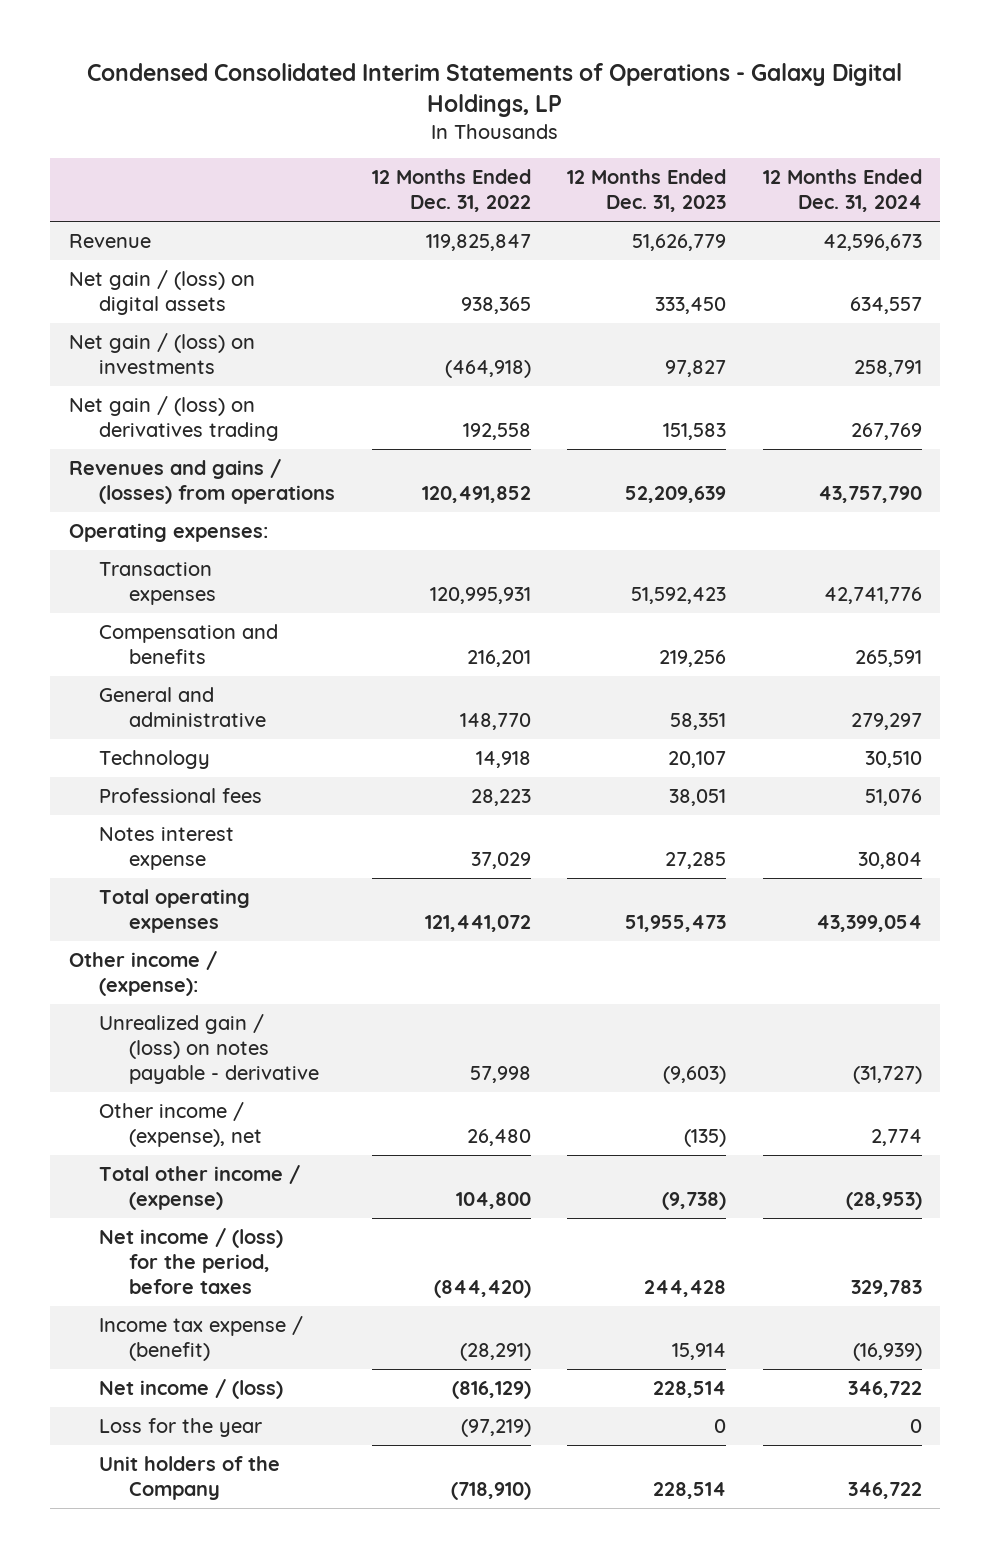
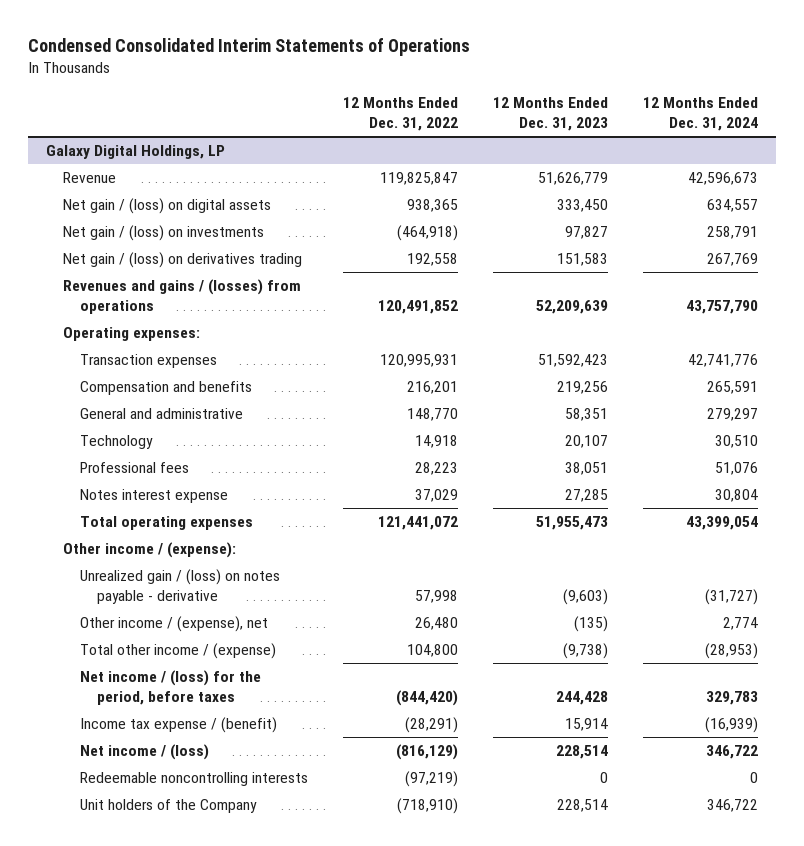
[87,63,903,117] Condensed Consolidated Interim Statements of Operations - Galaxy Digital Holdings, LP -> [28,38,471,57] Condensed Consolidated Interim Statements of Operations
none -> [45,145,225,160] Galaxy Digital Holdings, LP
[99,1417,263,1437] Loss for the year -> [80,772,309,787] Redeemable noncontrolling interests

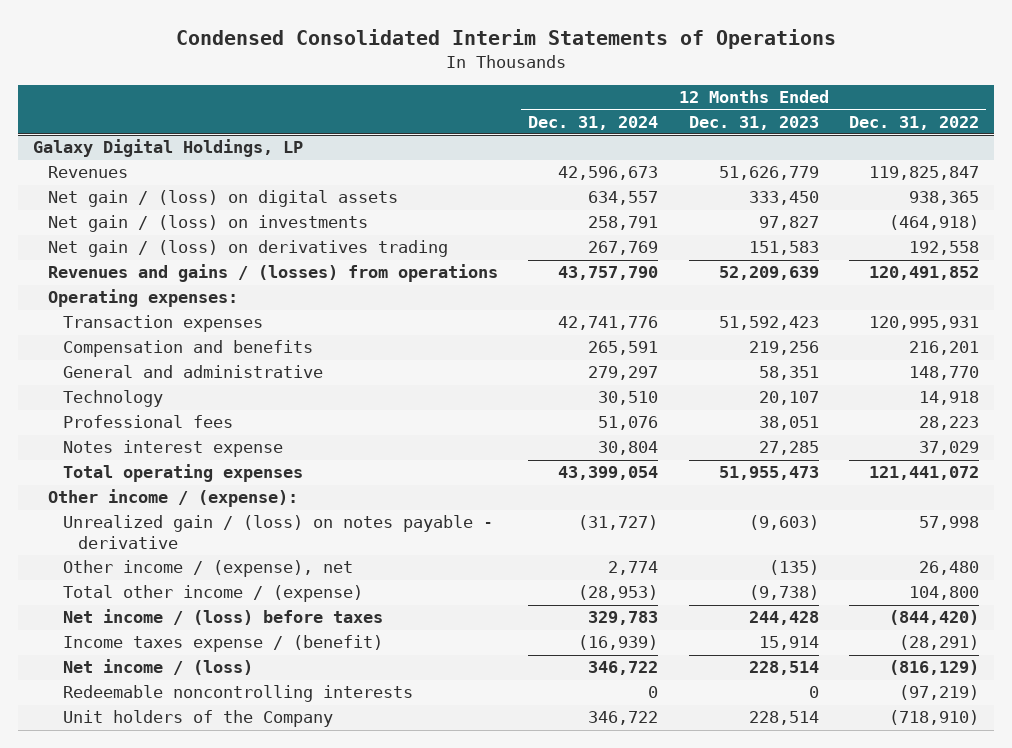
[62,172,116,184] Revenue -> [48,166,129,179] Revenues
[80,670,262,706] Net income / (loss) for the period, before taxes -> [63,609,384,626] Net income / (loss) before taxes
[80,717,278,734] Income tax expense / (benefit) -> [63,635,384,653] Income taxes expense / (benefit)

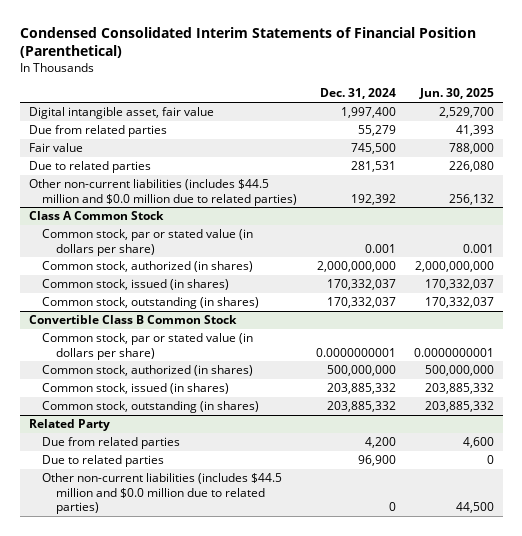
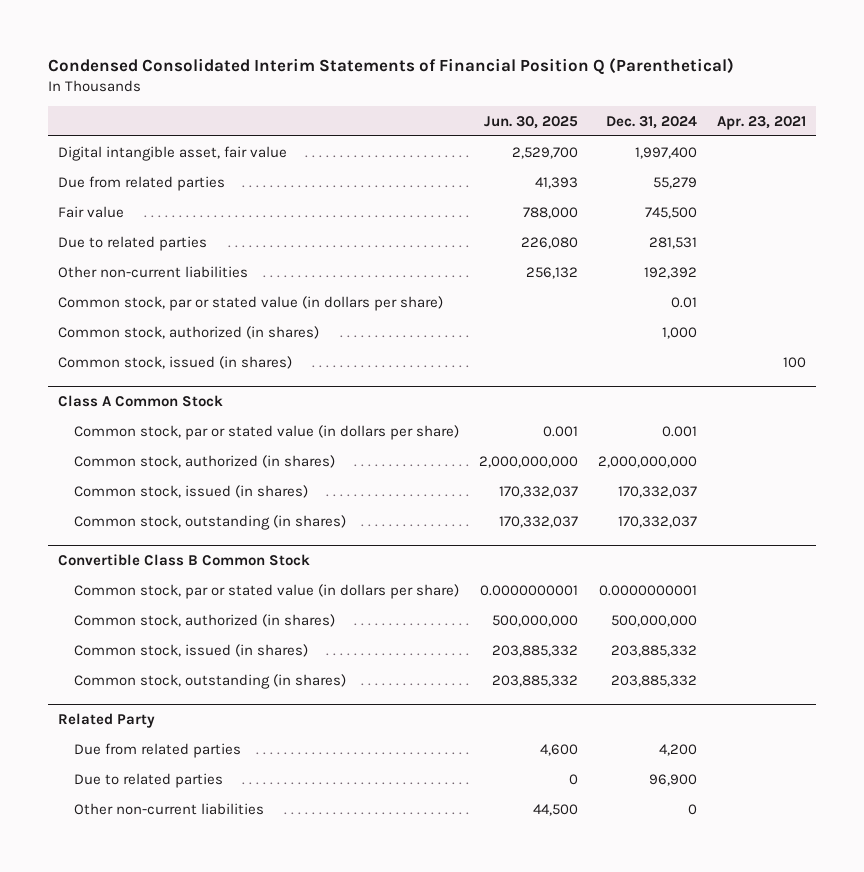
[19,26,476,59] Condensed Consolidated Interim Statements of Financial Position (Parenthetical) -> [48,58,735,76] Condensed Consolidated Interim Statements of Financial Position Q (Parenthetical)
none -> [716,115,806,130] Apr. 23, 2021
[28,179,298,206] Other non-current liabilities (includes $44.5 million and $0.0 million due to related parties) -> [58,265,249,278] Other non-current liabilities
none -> [58,295,444,311] Common stock, par or stated value (in dollars per share)
none -> [58,325,320,339] Common stock, authorized (in shares)
none -> [58,355,293,369] Common stock, issued (in shares)
[42,473,283,515] Other non-current liabilities (includes $44.5 million and $0.0 million due to related parties) -> [73,802,264,815] Other non-current liabilities

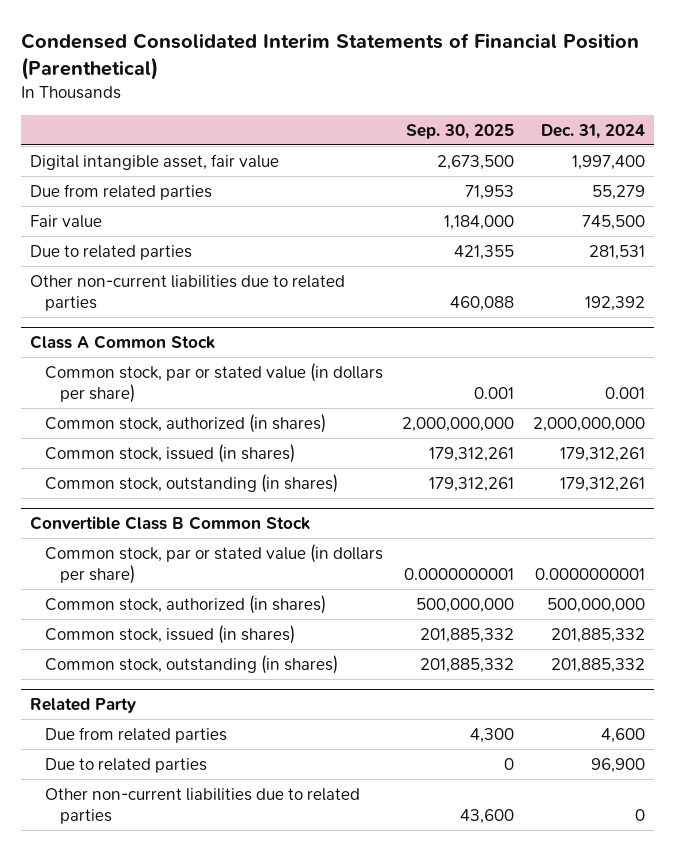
[48,58,735,76] Condensed Consolidated Interim Statements of Financial Position Q (Parenthetical) -> [21,32,640,80] Condensed Consolidated Interim Statements of Financial Position (Parenthetical)
[483,115,578,129] Jun. 30, 2025 -> none
[716,115,806,130] Apr. 23, 2021 -> none
none -> [405,123,514,139] Sep. 30, 2025
[58,295,444,311] Common stock, par or stated value (in dollars per share) -> none
[58,325,320,339] Common stock, authorized (in shares) -> none
[58,355,293,369] Common stock, issued (in shares) -> none
[58,265,249,278] Other non-current liabilities -> [30,274,346,311] Other non-current liabilities due to related parties
[617,485,697,498] 170,332,037 -> [559,446,645,462] 179,312,261
[617,515,697,528] 170,332,037 -> [559,476,645,492] 179,312,261
[610,644,697,657] 203,885,332 -> [550,627,645,643] 201,885,332
[610,674,697,687] 203,885,332 -> [550,657,645,673] 201,885,332
[658,743,697,756] 4,200 -> [600,727,645,743] 4,600
[73,802,264,815] Other non-current liabilities -> [45,787,361,824] Other non-current liabilities due to related parties

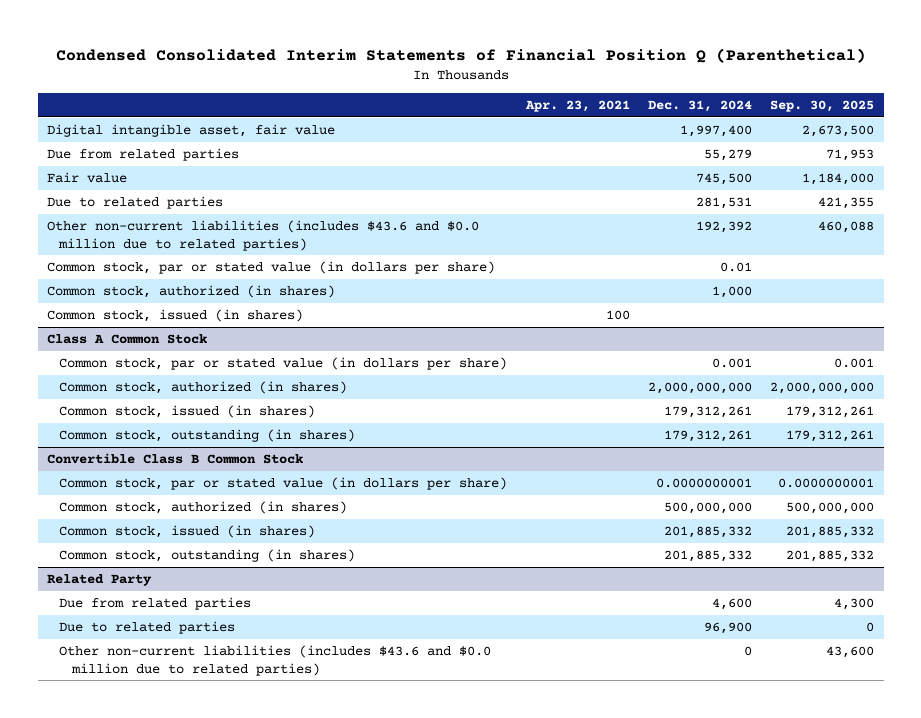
[21,32,640,80] Condensed Consolidated Interim Statements of Financial Position (Parenthetical) -> [55,47,866,63] Condensed Consolidated Interim Statements of Financial Position Q (Parenthetical)
none -> [524,100,630,113] Apr. 23, 2021
[30,274,346,311] Other non-current liabilities due to related parties -> [46,219,479,251] Other non-current liabilities (includes $43.6 and $0.0 million due to related parties)
none -> [46,260,495,274] Common stock, par or stated value (in dollars per share)
none -> [46,284,335,298] Common stock, authorized (in shares)
none -> [46,308,303,322] Common stock, issued (in shares)
[45,787,361,824] Other non-current liabilities due to related parties -> [59,644,492,676] Other non-current liabilities (includes $43.6 and $0.0 million due to related parties)

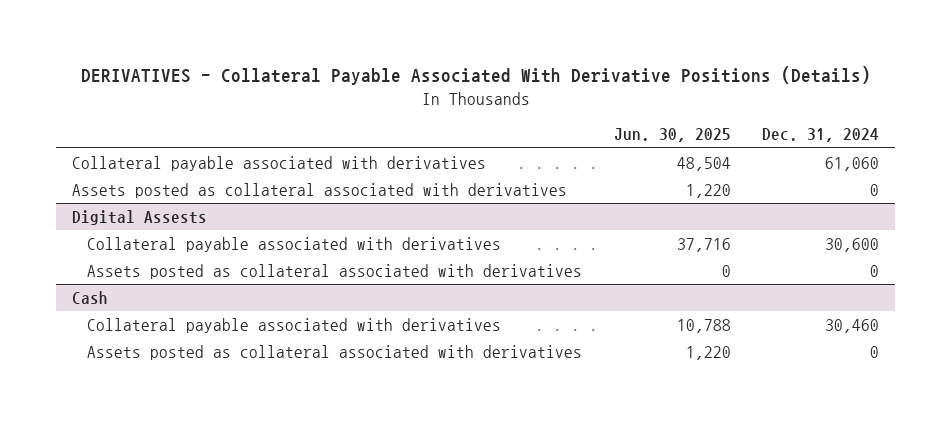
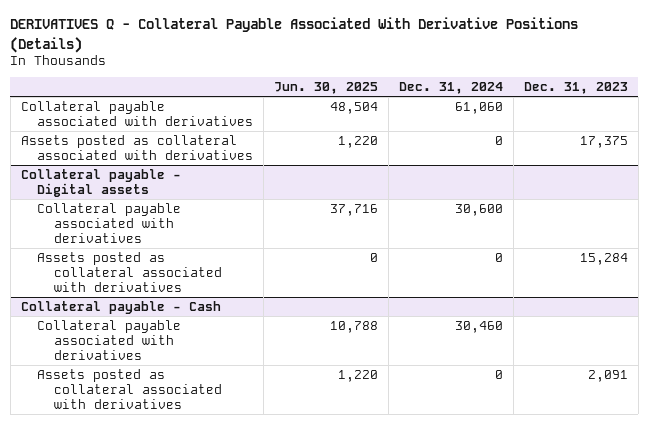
[80,66,871,86] DERIVATIVES - Collateral Payable Associated With Derivative Positions (Details) -> [10,17,579,53] DERIVATIVES Q - Collateral Payable Associated With Derivative Positions (Details)
none -> [523,82,628,95] Dec. 31, 2023
[71,209,207,225] Digital Assests -> [20,168,181,197] Collateral payable - Digital assets
[71,290,108,304] Cash -> [20,300,221,314] Collateral payable - Cash

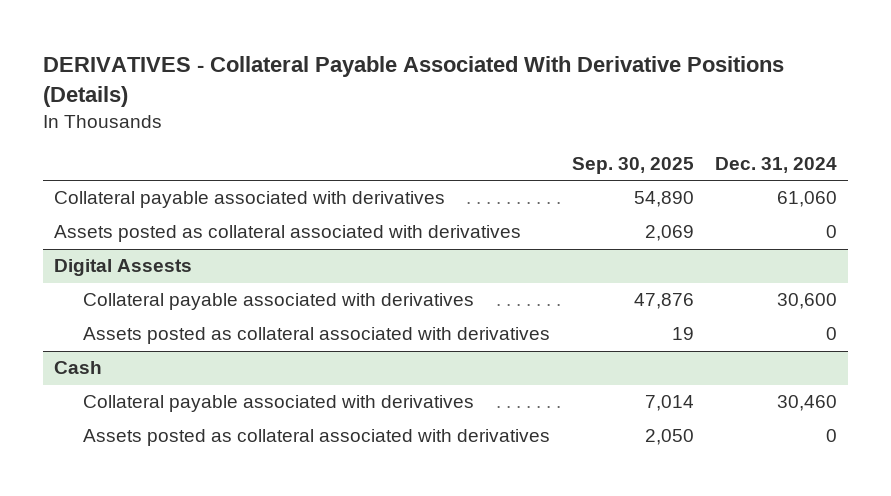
[10,17,579,53] DERIVATIVES Q - Collateral Payable Associated With Derivative Positions (Details) -> [42,56,784,107] DERIVATIVES - Collateral Payable Associated With Derivative Positions (Details)
[274,82,379,95] Jun. 30, 2025 -> none
[523,82,628,95] Dec. 31, 2023 -> none
none -> [571,157,694,175] Sep. 30, 2025
[20,168,181,197] Collateral payable - Digital assets -> [53,259,192,277] Digital Assests
[20,300,221,314] Collateral payable - Cash -> [53,361,102,375] Cash

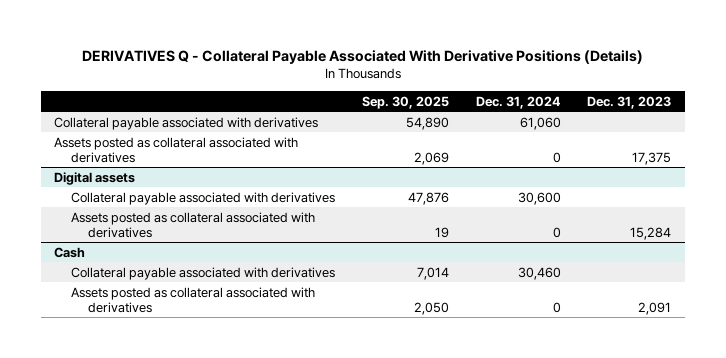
[42,56,784,107] DERIVATIVES - Collateral Payable Associated With Derivative Positions (Details) -> [81,49,643,64] DERIVATIVES Q - Collateral Payable Associated With Derivative Positions (Details)
none -> [587,95,672,109] Dec. 31, 2023
[53,259,192,277] Digital Assests -> [54,171,136,185] Digital assets

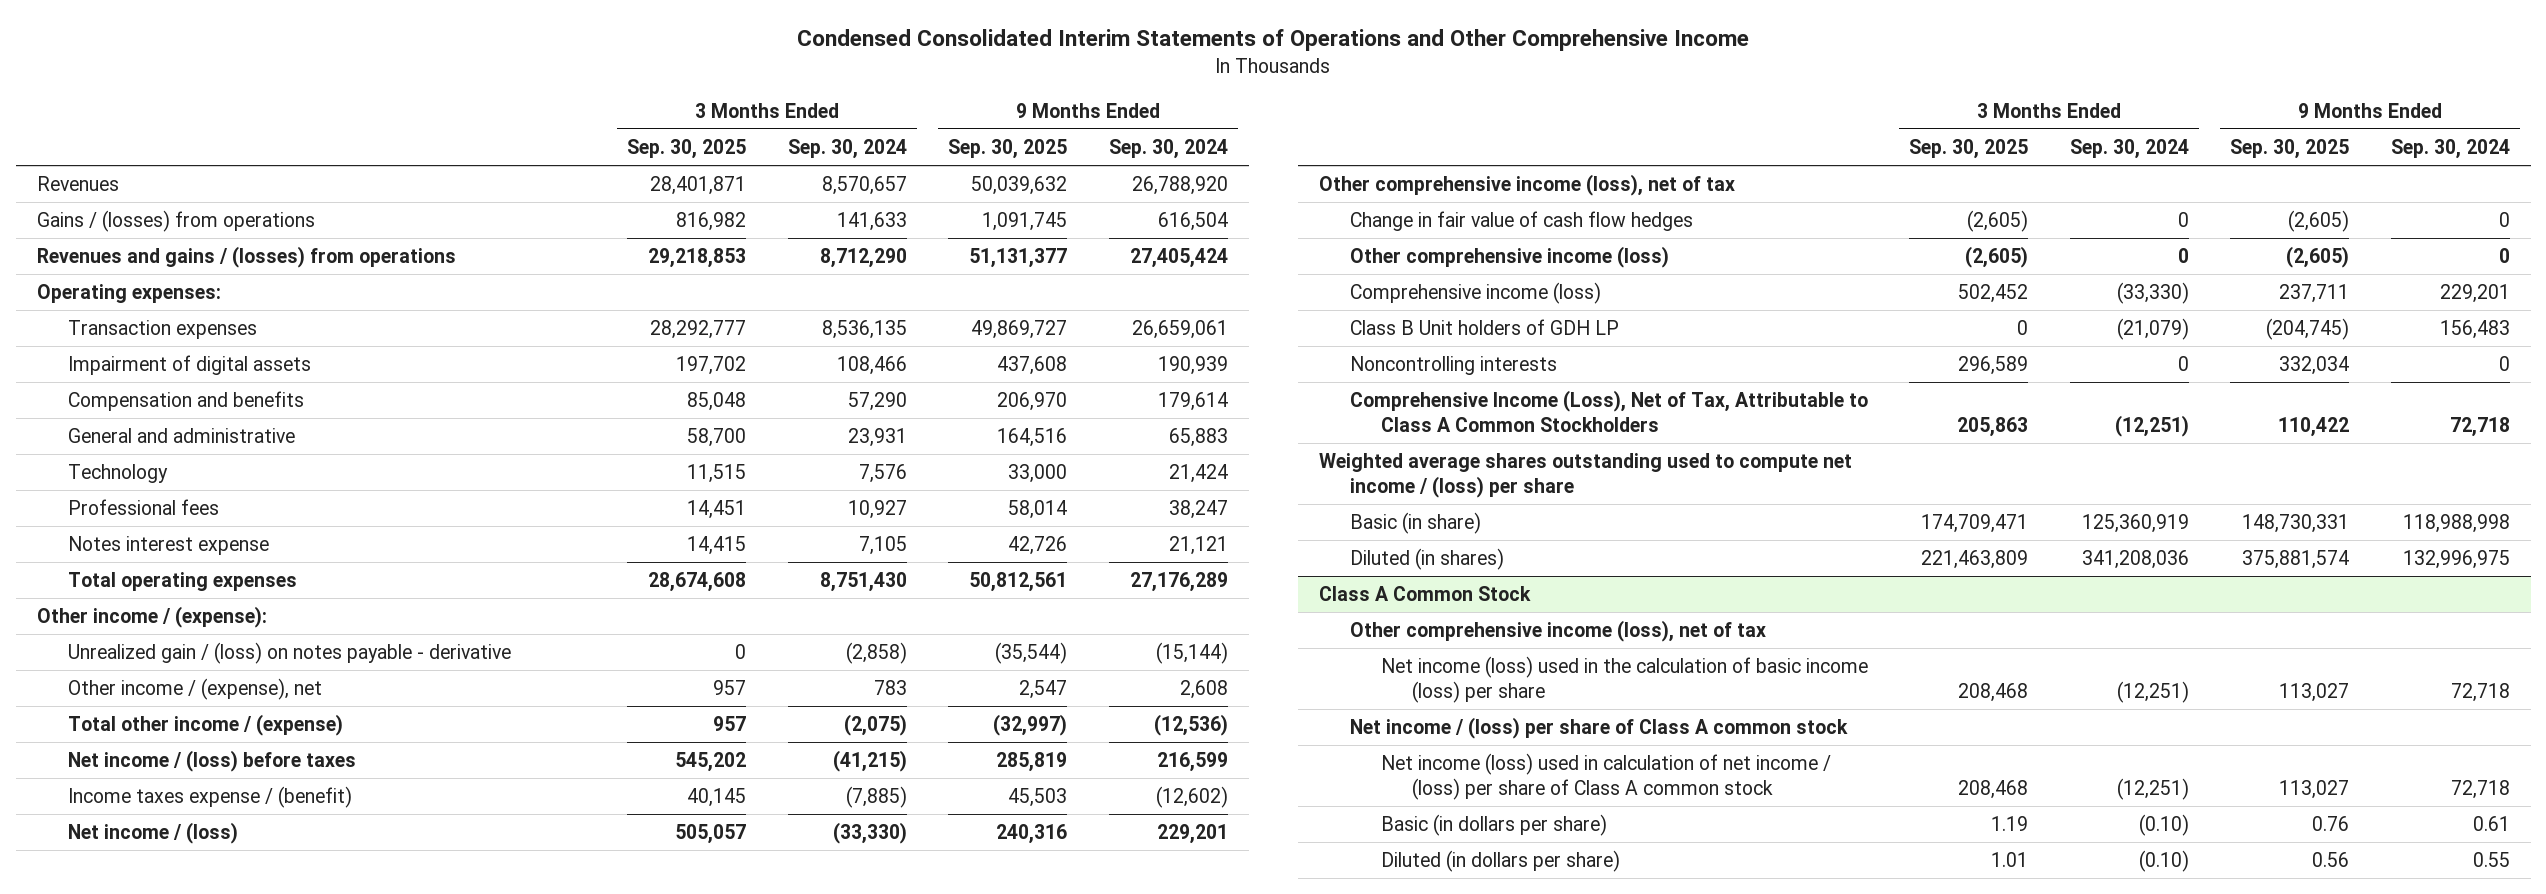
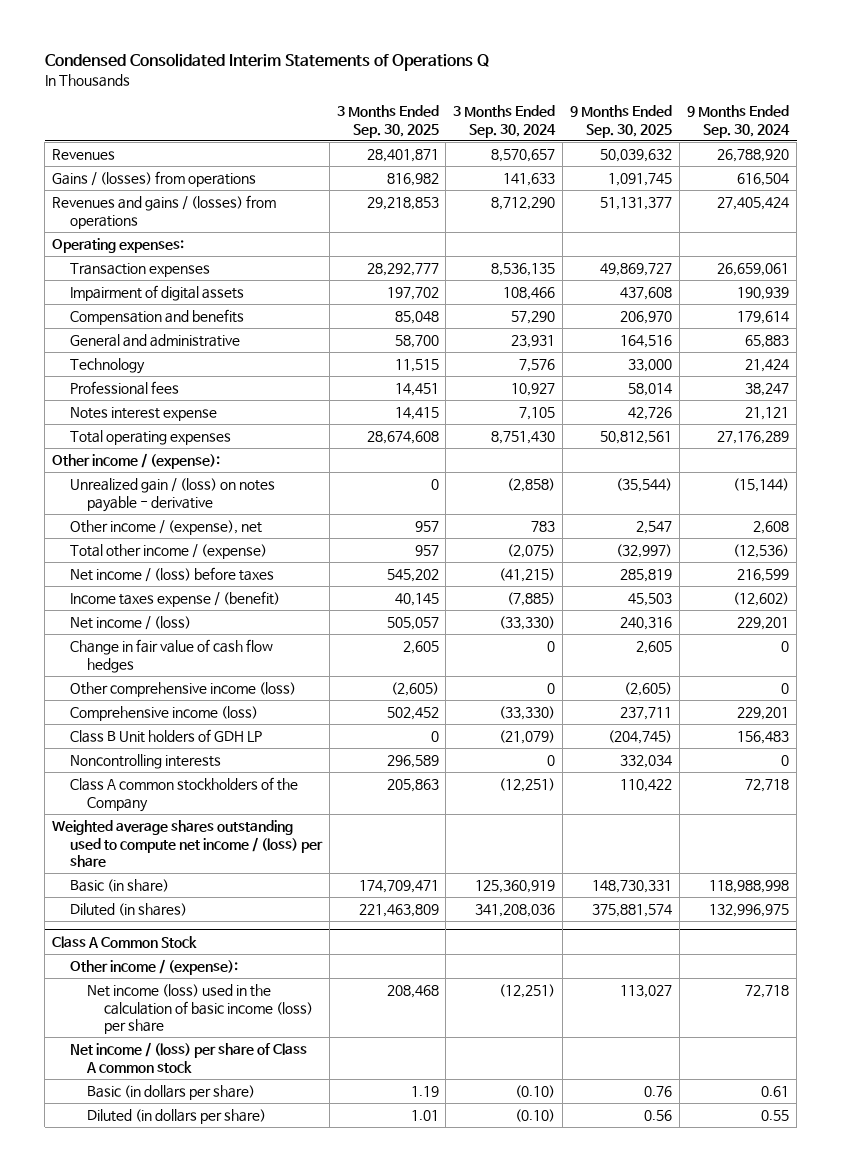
[797,29,1750,52] Condensed Consolidated Interim Statements of Operations and Other Comprehensive Income -> [44,53,489,72] Condensed Consolidated Interim Statements of Operations Q
[1318,174,1735,197] Other comprehensive income (loss), net of tax -> none
[1967,210,2029,233] (2,605) -> [402,640,439,654] 2,605
[2288,210,2350,233] (2,605) -> [636,640,673,654] 2,605
[1349,390,1868,432] Comprehensive Income (Loss), Net of Tax, Attributable to Class A Common Stockholders -> [69,776,298,812] Class A common stockholders of the Company
[1349,620,1766,643] Other comprehensive income (loss), net of tax -> none
none -> [69,958,238,975] Other income / (expense):
[1380,753,1831,800] Net income (loss) used in calculation of net income / (loss) per share of Class A common stock -> none

